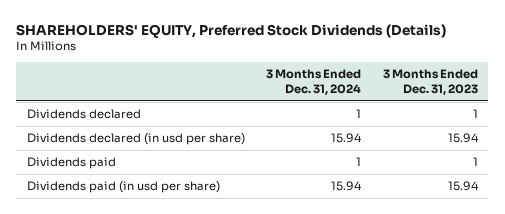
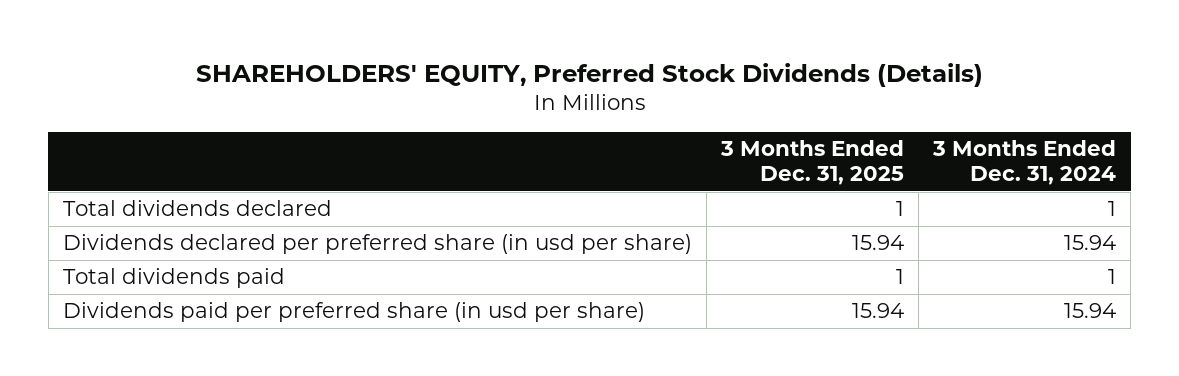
[382,69,478,96] 3 Months Ended Dec. 31, 2023 -> none
none -> [720,140,905,186] 3 Months Ended Dec. 31, 2025
[27,109,142,120] Dividends declared -> [62,200,332,217] Total dividends declared
[27,133,246,146] Dividends declared (in usd per share) -> [62,234,692,255] Dividends declared per preferred share (in usd per share)
[27,157,117,170] Dividends paid -> [62,268,285,289] Total dividends paid
[27,181,221,194] Dividends paid (in usd per share) -> [62,302,645,323] Dividends paid per preferred share (in usd per share)

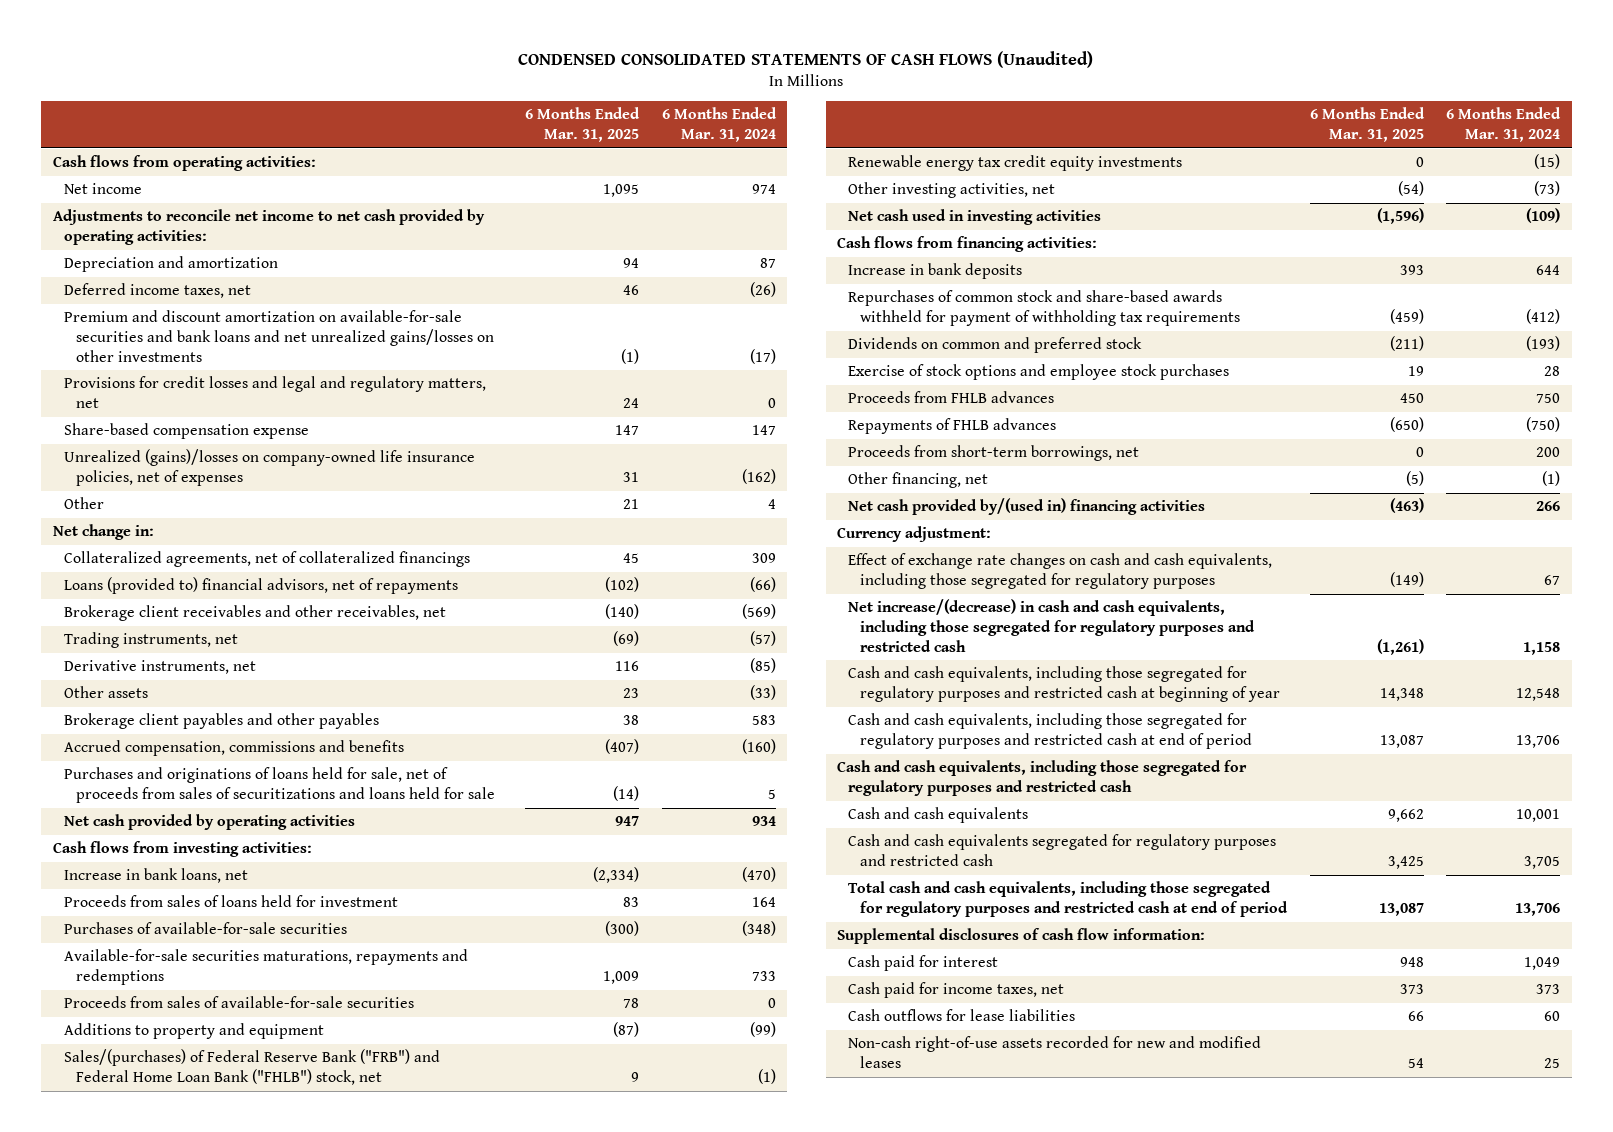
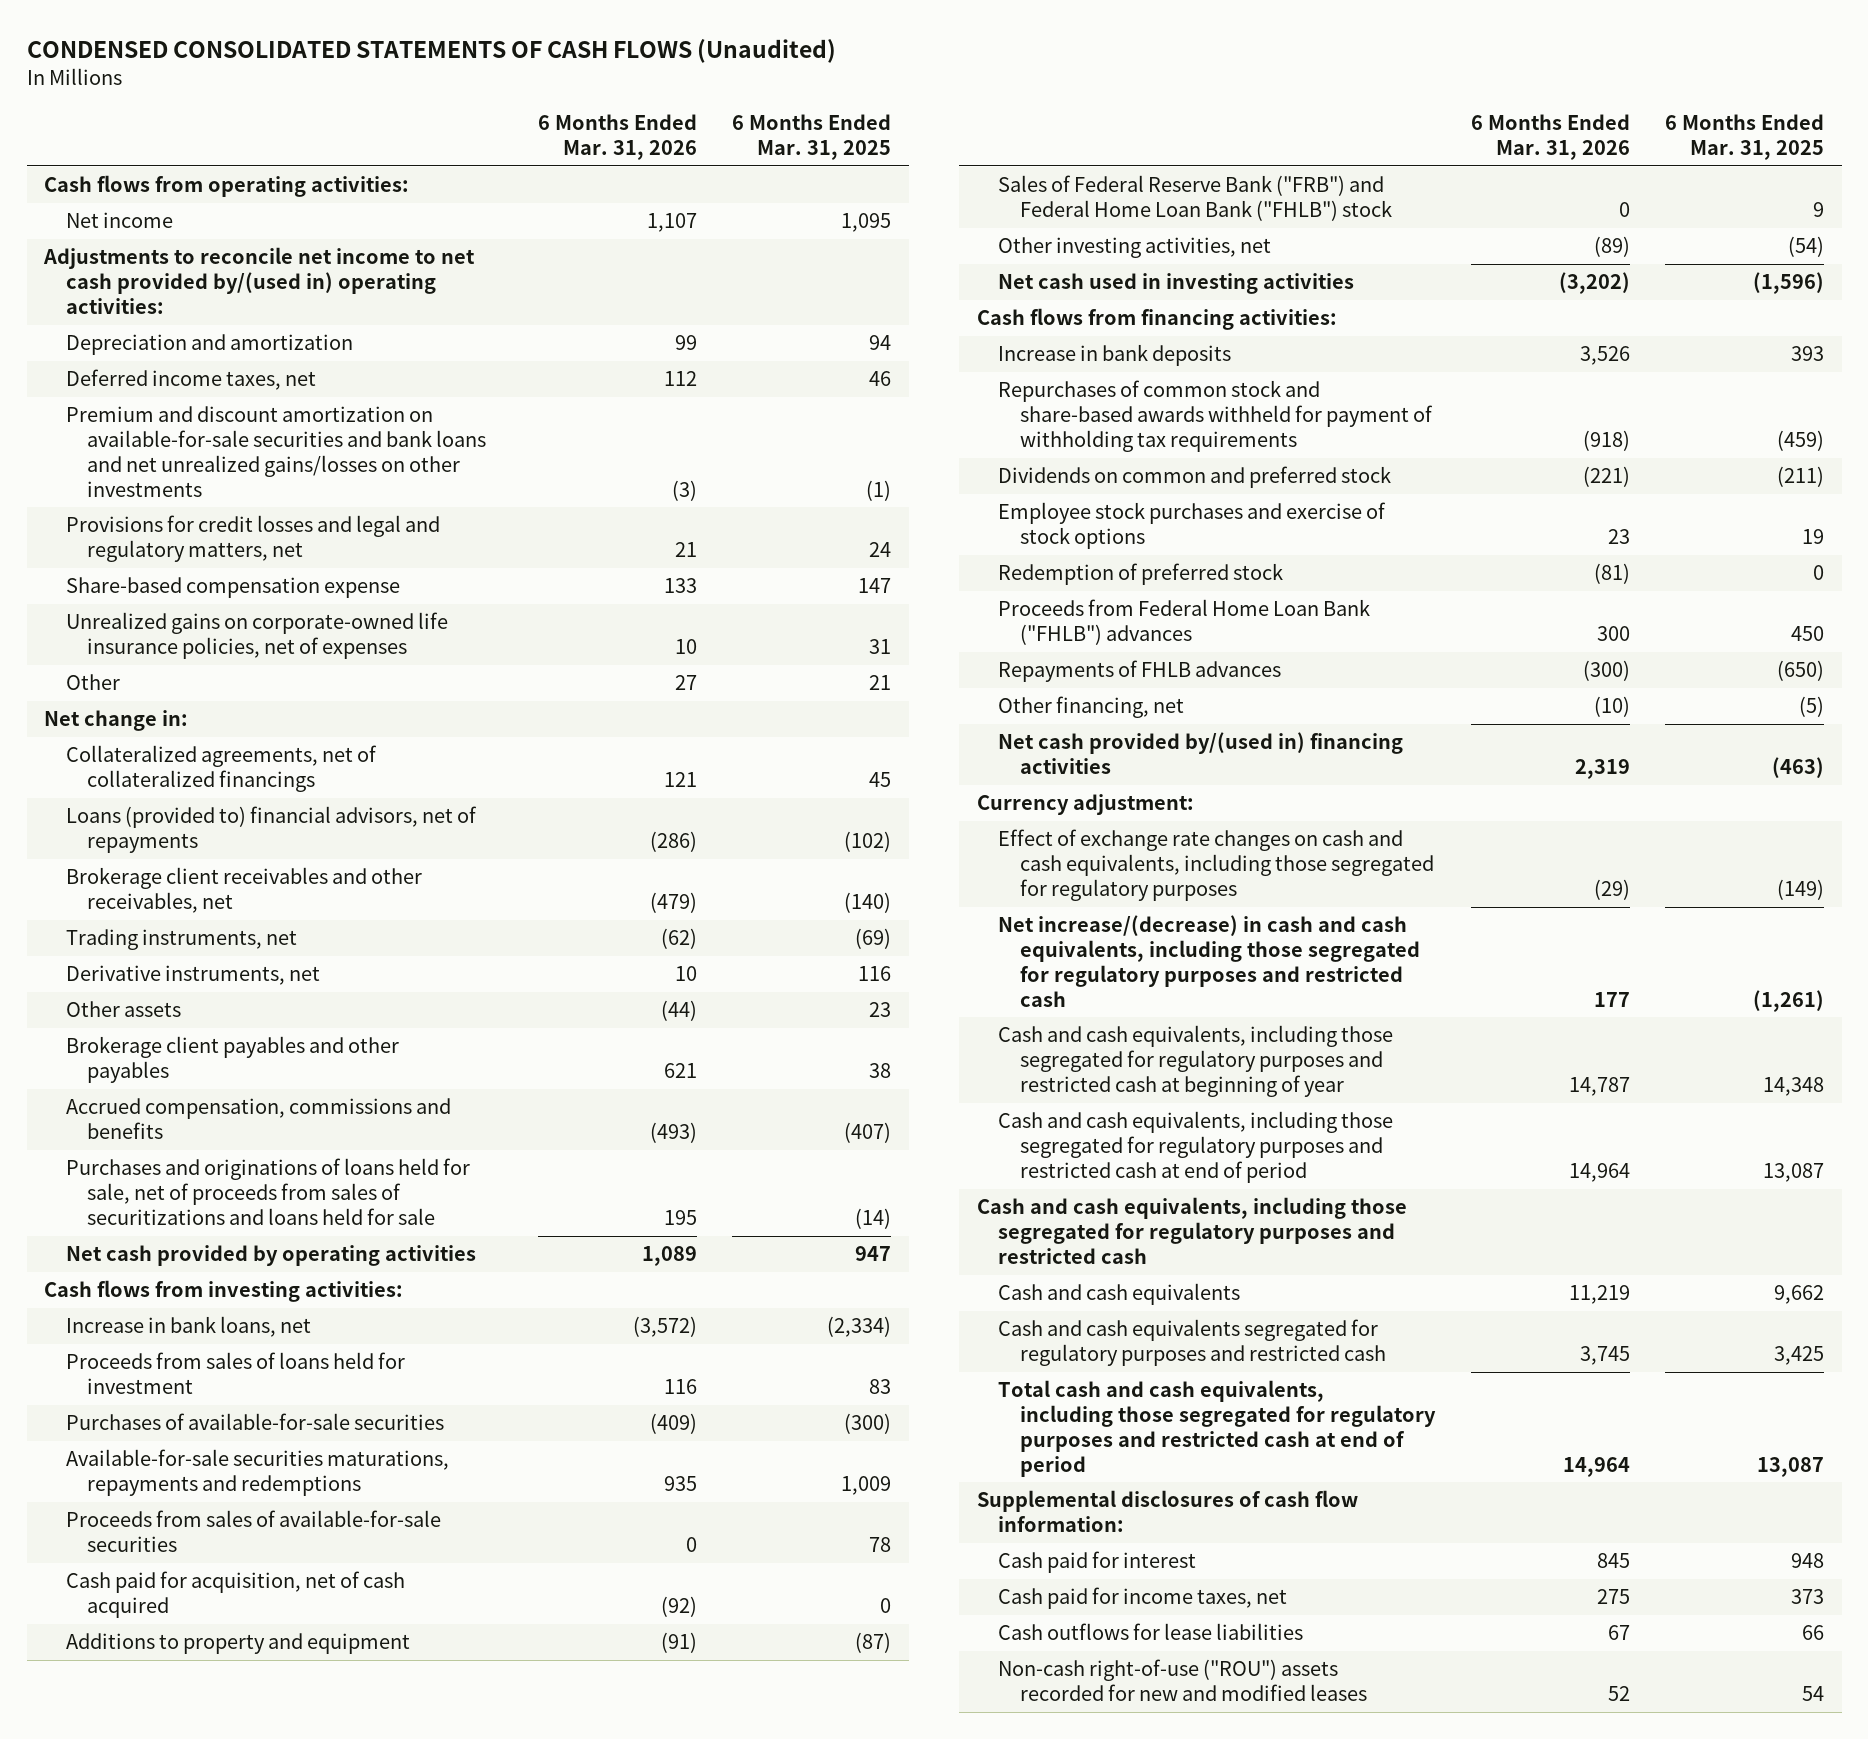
[661,107,777,143] 6 Months Ended Mar. 31, 2024 -> none
none -> [537,114,697,160] 6 Months Ended Mar. 31, 2026
[52,209,485,246] Adjustments to reconcile net income to net cash provided by operating activities: -> [43,247,476,314] Adjustments to reconcile net income to net cash provided by/(used in) operating activities:
[64,449,476,487] Unrealized (gains)/losses on company-owned life insurance policies, net of expenses -> [65,612,448,660] Unrealized gains on corporate-owned life insurance policies, net of expenses
none -> [65,1571,405,1619] Cash paid for acquisition, net of cash acquired
[848,155,1183,172] Renewable energy tax credit equity investments -> none
[64,1049,441,1086] Sales/(purchases) of Federal Reserve Bank ("FRB") and Federal Home Loan Bank ("FHLB") stock, net -> [998,175,1393,222] Sales of Federal Reserve Bank ("FRB") and Federal Home Loan Bank ("FHLB") stock
[848,364,1230,381] Exercise of stock options and employee stock purchases -> [998,502,1387,550] Employee stock purchases and exercise of stock options
none -> [998,563,1284,586] Redemption of preferred stock
[848,391,1055,404] Proceeds from FHLB advances -> [998,599,1371,646] Proceeds from Federal Home Loan Bank ("FHLB") advances
[848,445,1140,462] Proceeds from short-term borrowings, net -> none
[848,1036,1262,1069] Non-cash right-of-use assets recorded for new and modified leases -> [998,1659,1368,1702] Non-cash right-of-use ("ROU") assets recorded for new and modified leases

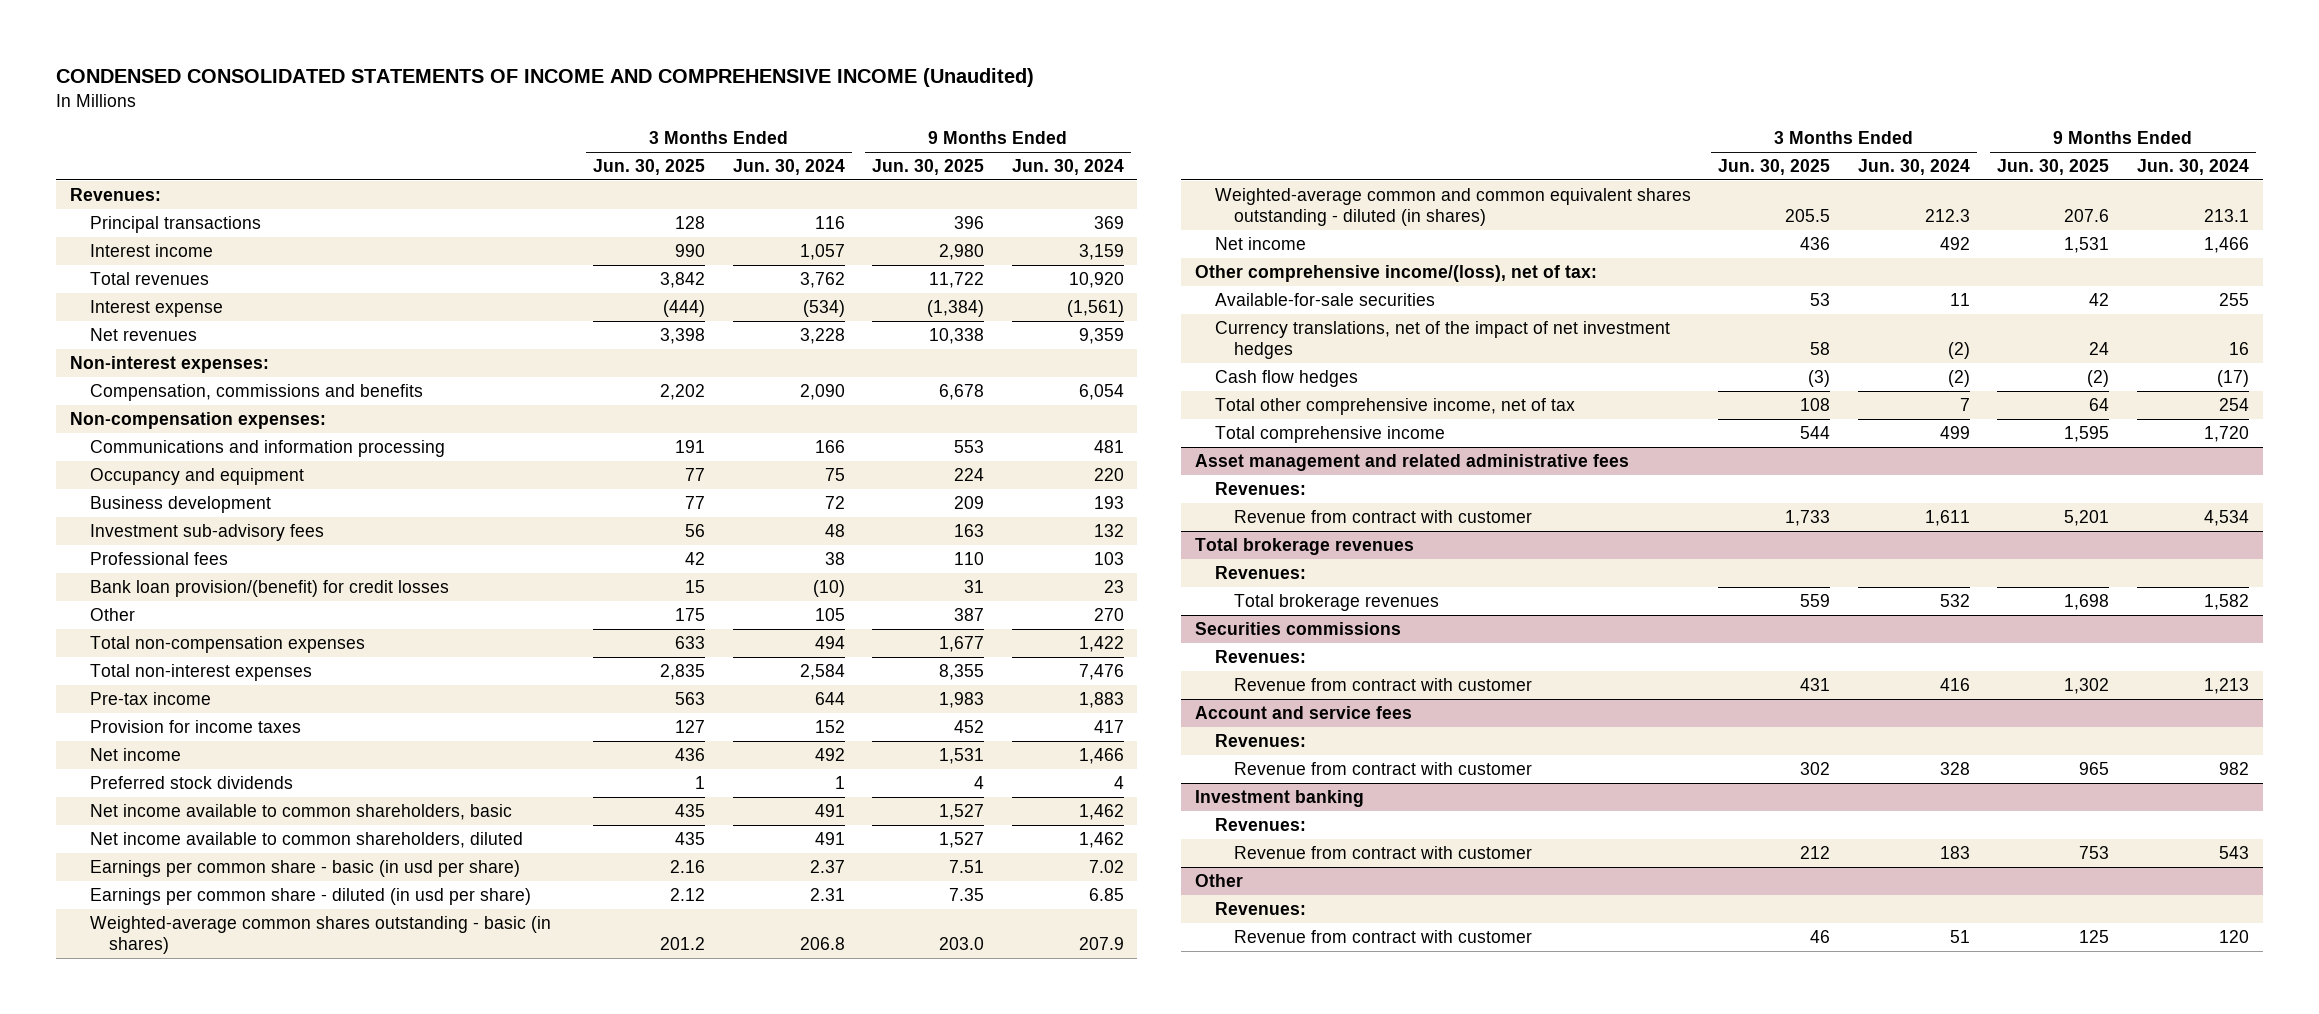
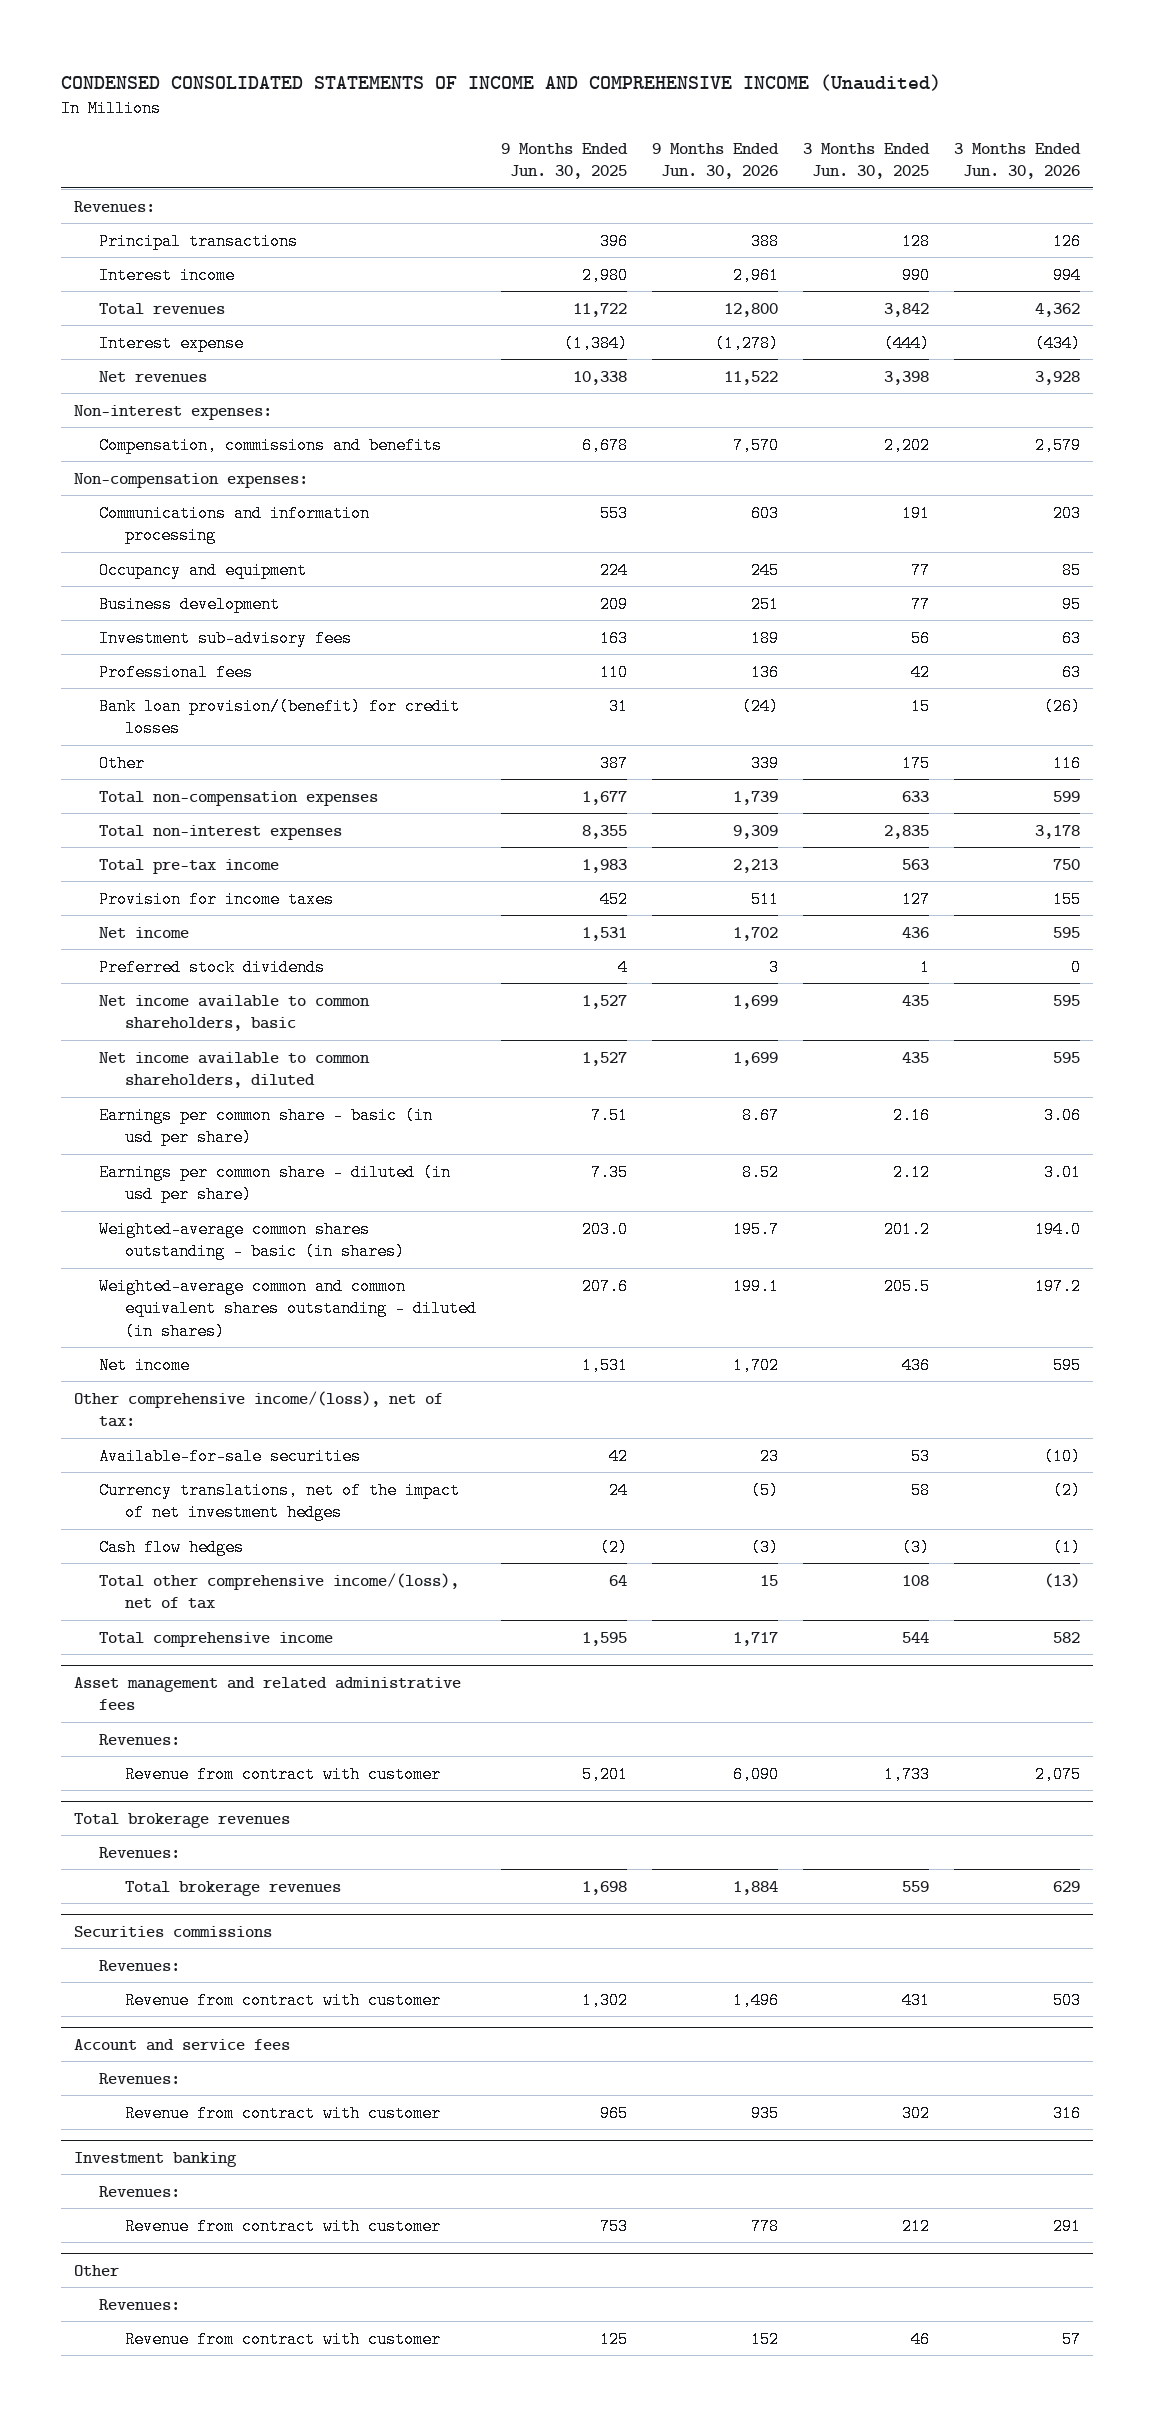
[732,158,845,175] Jun. 30, 2024 -> none
[1011,158,1124,175] Jun. 30, 2024 -> none
none -> [652,142,780,180] 9 Months Ended Jun. 30, 2026
none -> [954,142,1082,180] 3 Months Ended Jun. 30, 2026
[89,691,211,705] Pre-tax income -> [99,858,280,874] Total pre-tax income
[1214,397,1575,415] Total other comprehensive income, net of tax -> [99,1572,460,1610] Total other comprehensive income/(loss), net of tax

